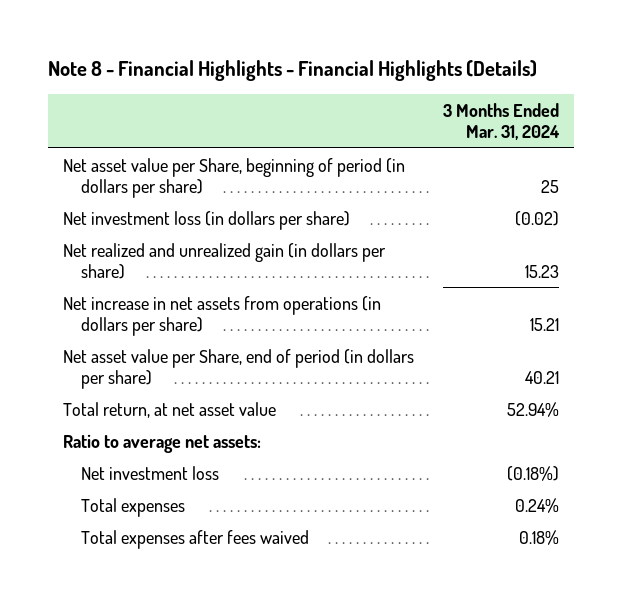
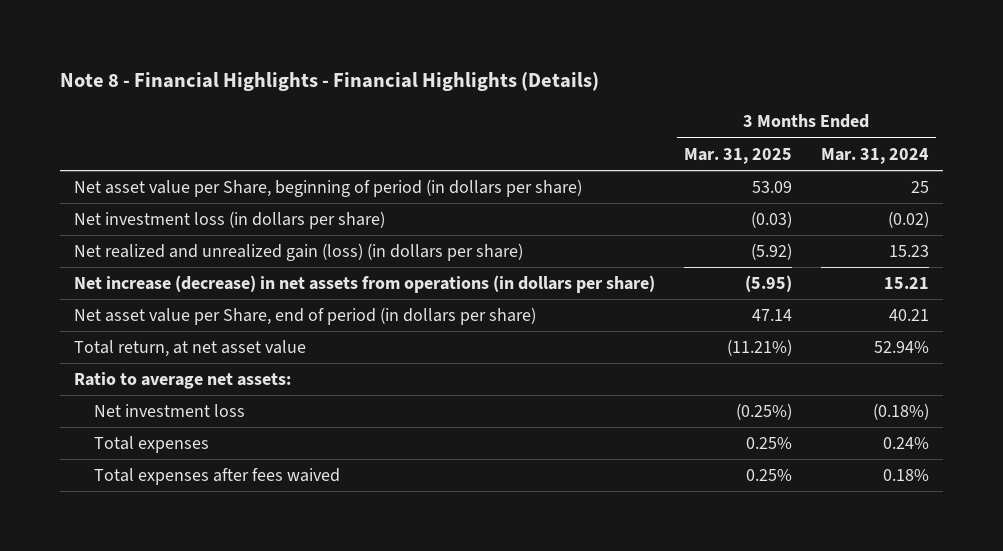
none -> [683,147,792,164] Mar. 31, 2025
[62,242,386,279] Net realized and unrealized gain (in dollars per share) -> [74,243,524,262] Net realized and unrealized gain (loss) (in dollars per share)
[62,295,381,336] Net increase in net assets from operations (in dollars per share) -> [74,275,656,294] Net increase (decrease) in net assets from operations (in dollars per share)

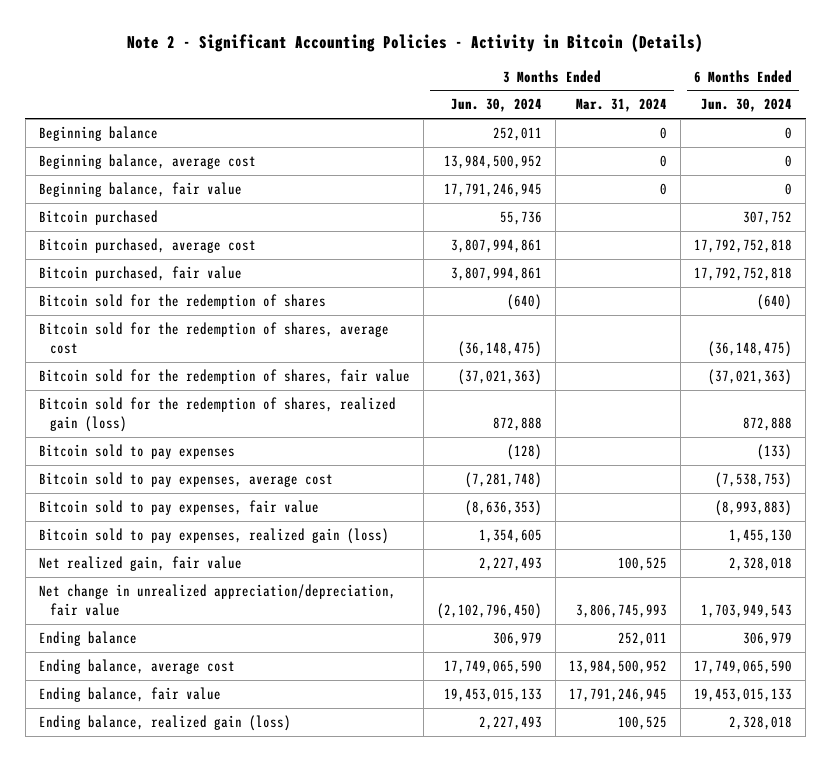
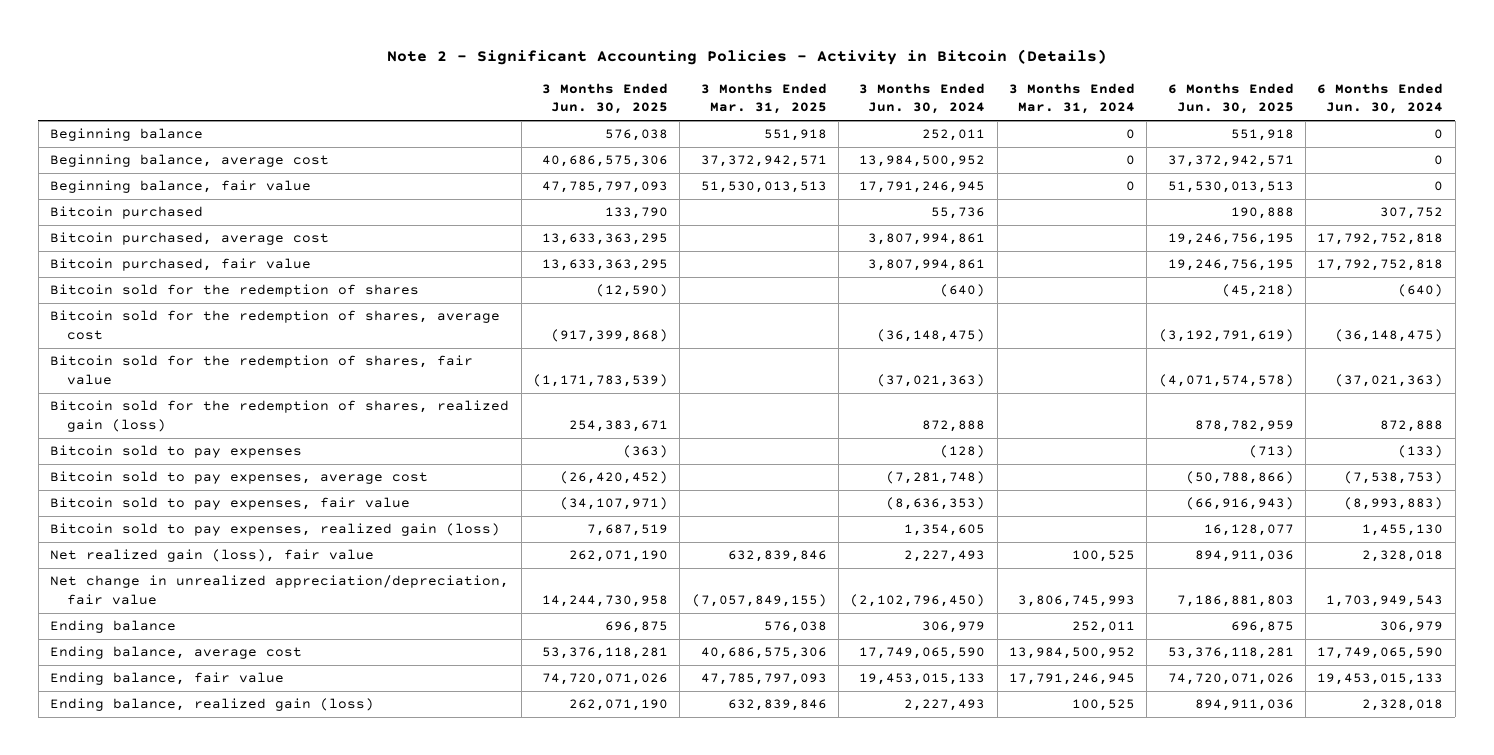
none -> [541,82,668,115] 3 Months Ended Jun. 30, 2025
none -> [700,82,827,115] 3 Months Ended Mar. 31, 2025
none -> [1167,82,1294,115] 6 Months Ended Jun. 30, 2025
[38,556,242,572] Net realized gain, fair value -> [50,549,375,563] Net realized gain (loss), fair value

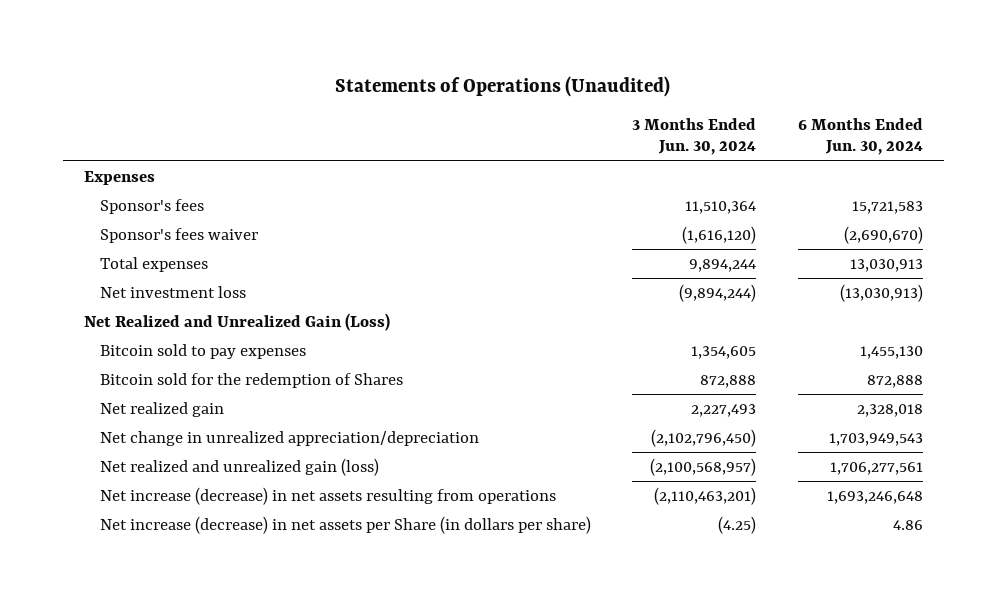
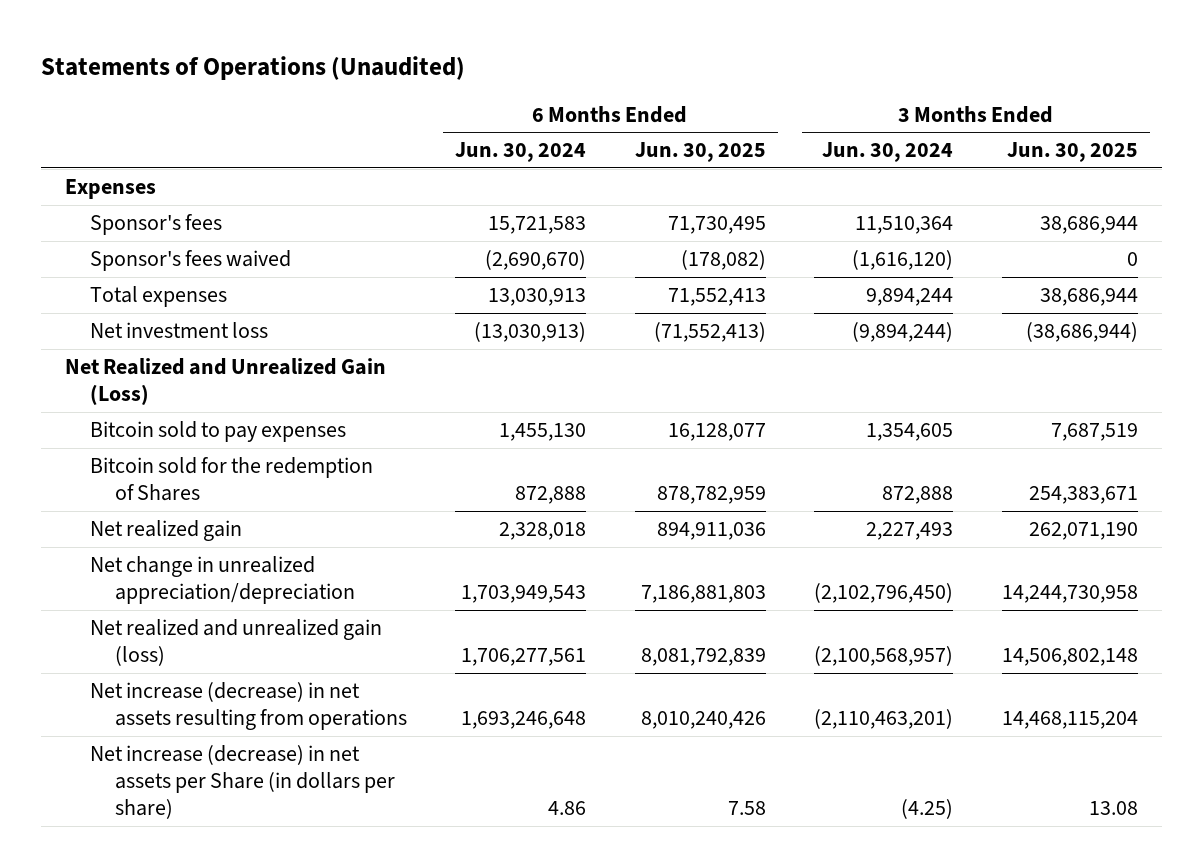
none -> [634,142,766,163] Jun. 30, 2025
none -> [1006,142,1138,163] Jun. 30, 2025
[99,227,258,243] Sponsor's fees waiver -> [89,250,291,272] Sponsor's fees waived

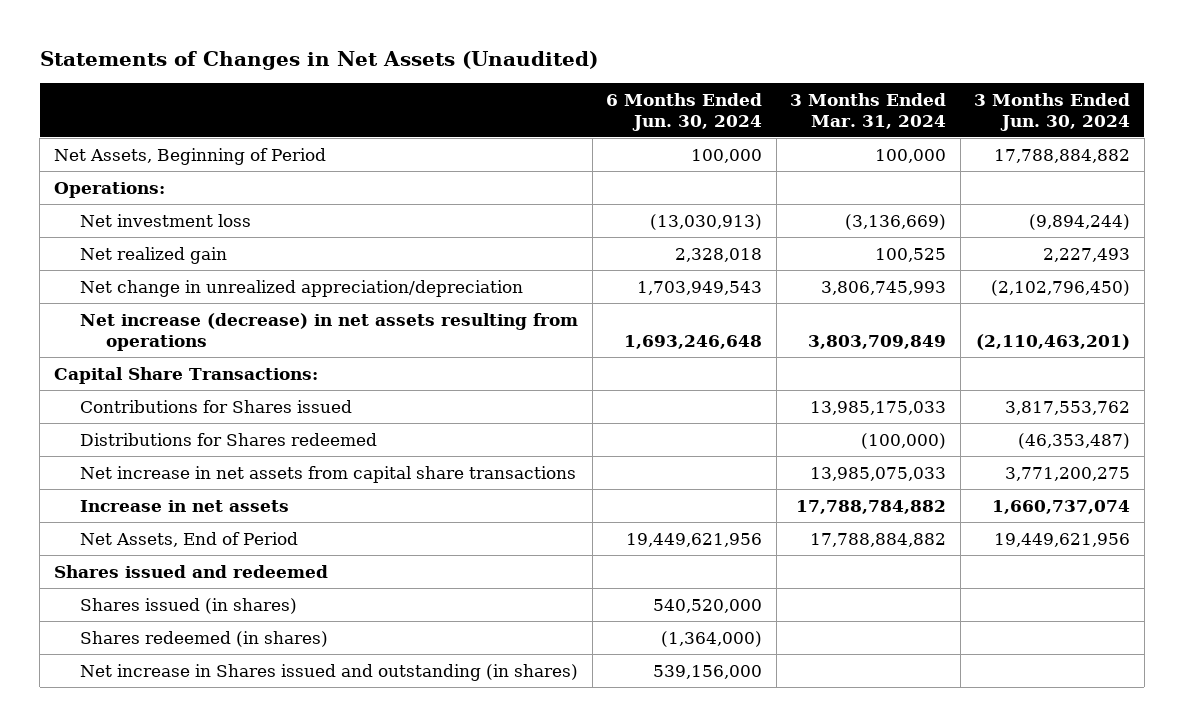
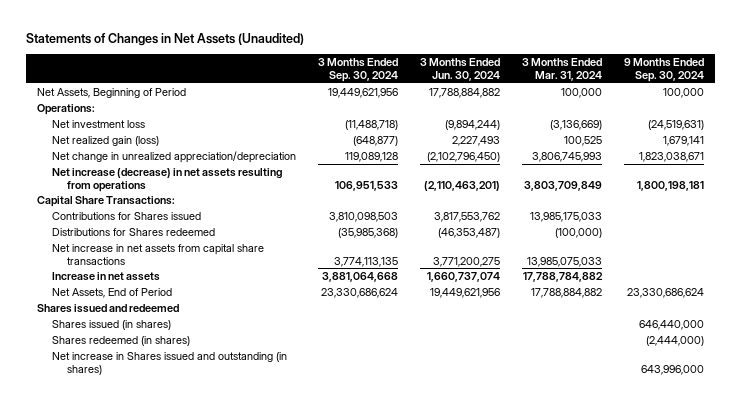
[606,92,763,131] 6 Months Ended Jun. 30, 2024 -> none
none -> [318,58,399,82] 3 Months Ended Sep. 30, 2024
none -> [624,58,705,82] 9 Months Ended Sep. 30, 2024
[80,246,228,264] Net realized gain -> [52,135,160,146] Net realized gain (loss)

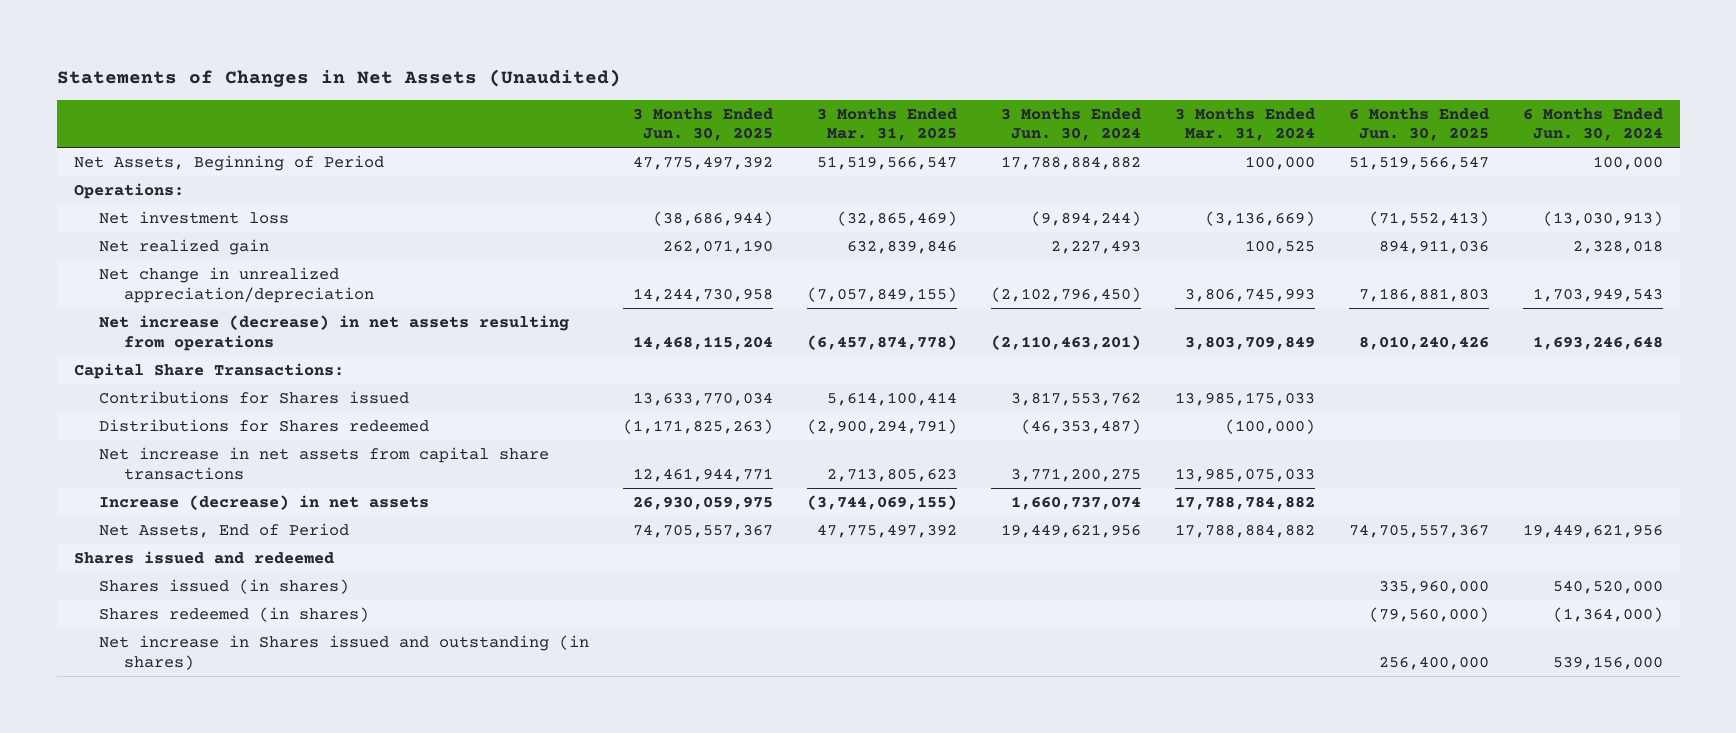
[318,58,399,82] 3 Months Ended Sep. 30, 2024 -> none
[624,58,705,82] 9 Months Ended Sep. 30, 2024 -> none
none -> [632,107,773,142] 3 Months Ended Jun. 30, 2025
none -> [816,107,957,142] 3 Months Ended Mar. 31, 2025
none -> [1348,107,1489,142] 6 Months Ended Jun. 30, 2025
none -> [1522,107,1663,142] 6 Months Ended Jun. 30, 2024
[52,135,160,146] Net realized gain (loss) -> [98,238,269,255] Net realized gain
[52,271,161,281] Increase in net assets -> [98,494,429,510] Increase (decrease) in net assets

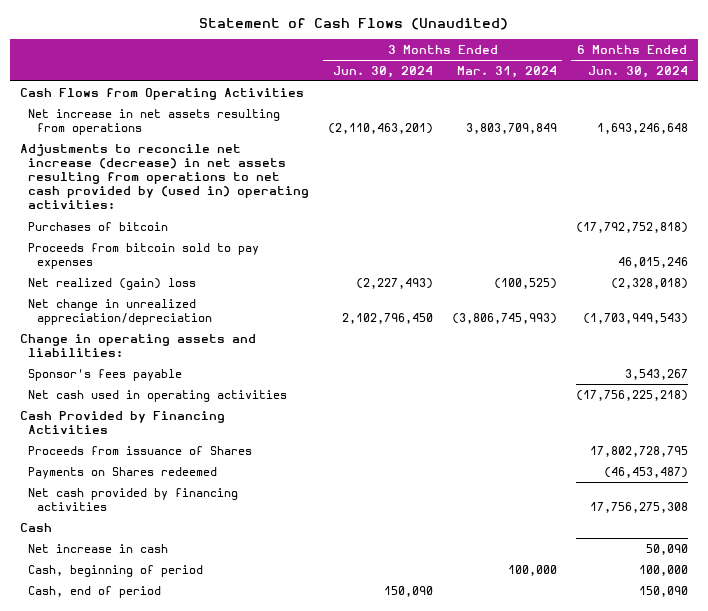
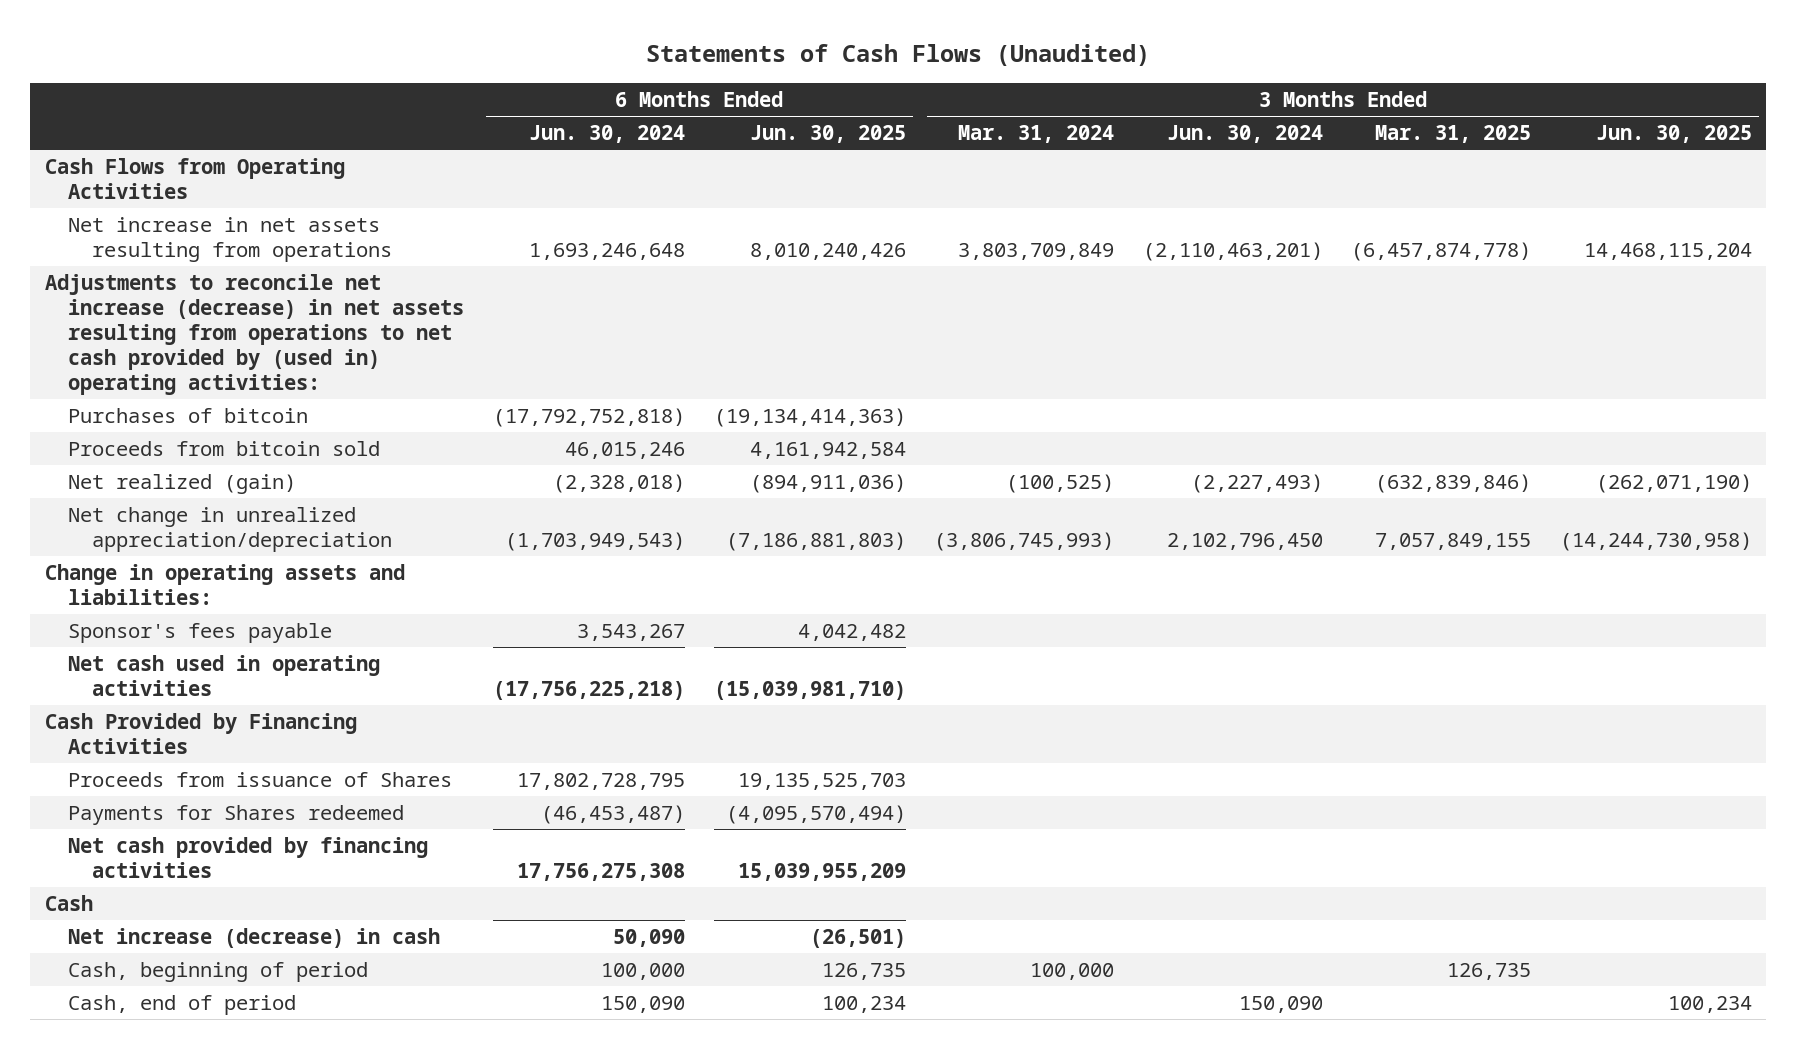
[198,17,508,30] Statement of Cash Flows (Unaudited) -> [646,44,1151,67] Statements of Cash Flows (Unaudited)
none -> [749,125,906,144] Jun. 30, 2025
none -> [1375,125,1532,144] Mar. 31, 2025
none -> [1595,125,1752,144] Jun. 30, 2025
[28,242,260,269] Proceeds from bitcoin sold to pay expenses -> [68,440,381,456] Proceeds from bitcoin sold
[28,277,197,290] Net realized (gain) loss -> [68,473,297,494] Net realized (gain)
[28,466,218,479] Payments on Shares redeemed -> [68,804,405,825] Payments for Shares redeemed
[28,543,169,553] Net increase in cash -> [68,927,441,948] Net increase (decrease) in cash

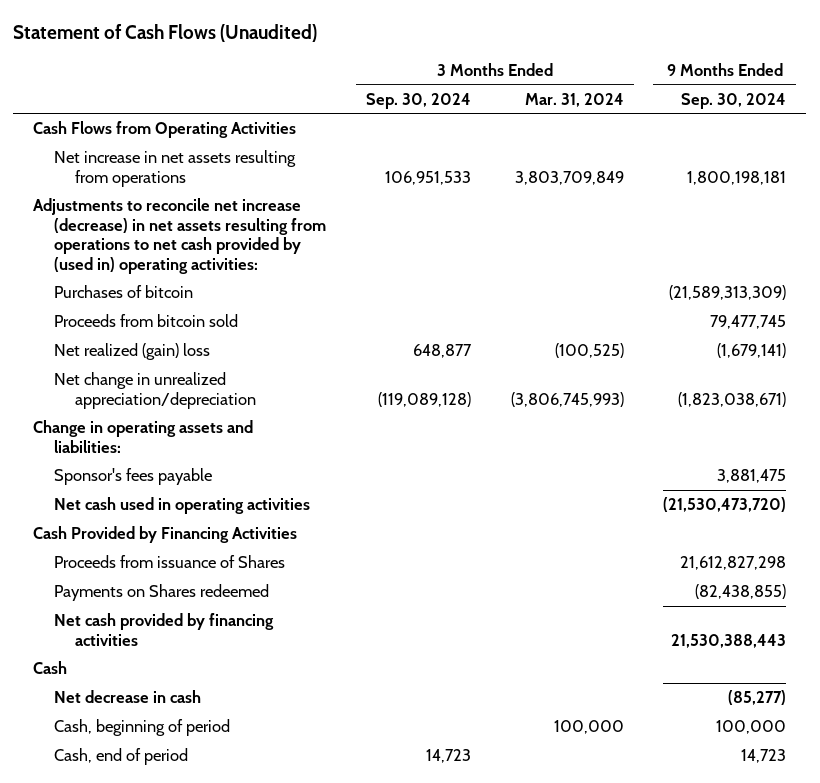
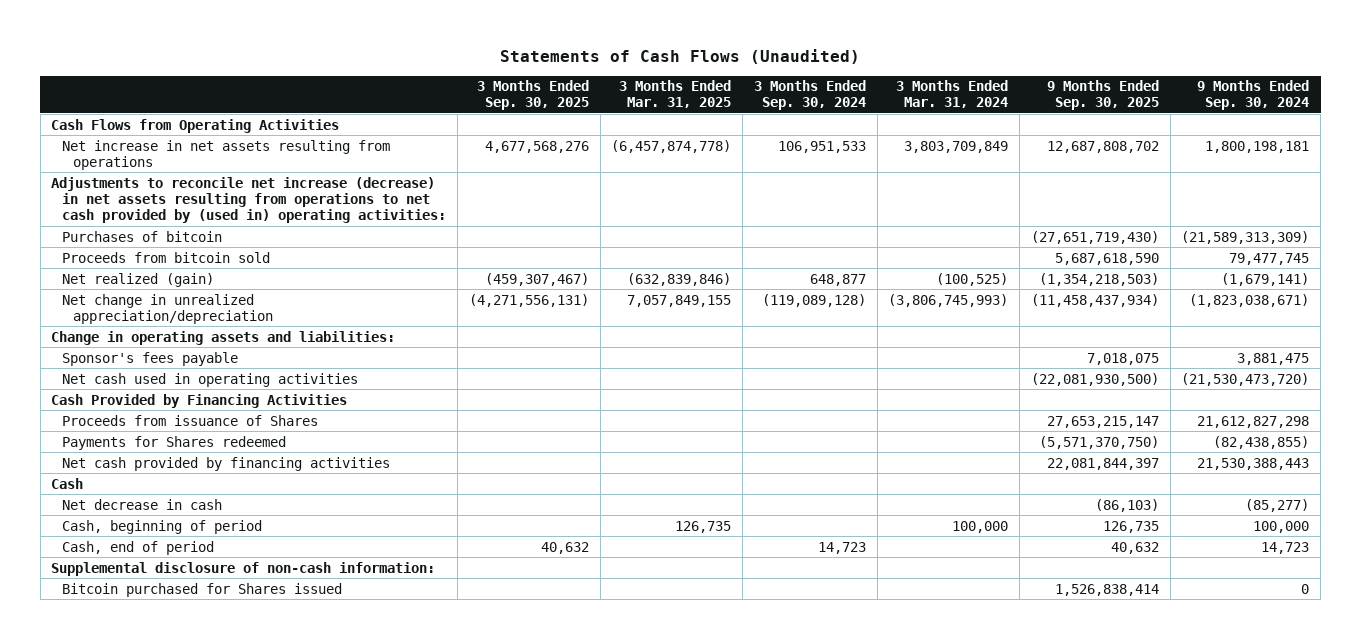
[13,24,318,43] Statement of Cash Flows (Unaudited) -> [500,48,861,64] Statements of Cash Flows (Unaudited)
none -> [476,80,589,111] 3 Months Ended Sep. 30, 2025
none -> [619,80,732,109] 3 Months Ended Mar. 31, 2025
none -> [1046,80,1159,111] 9 Months Ended Sep. 30, 2025
[54,343,211,361] Net realized (gain) loss -> [62,272,215,287] Net realized (gain)
[54,584,270,602] Payments on Shares redeemed -> [62,435,287,450] Payments for Shares redeemed
none -> [51,561,436,576] Supplemental disclosure of non-cash information:
none -> [62,582,343,597] Bitcoin purchased for Shares issued

